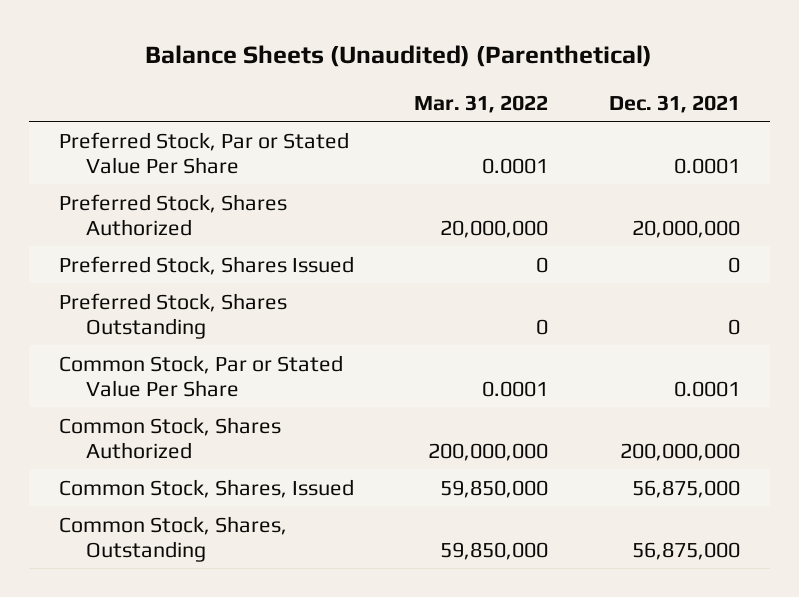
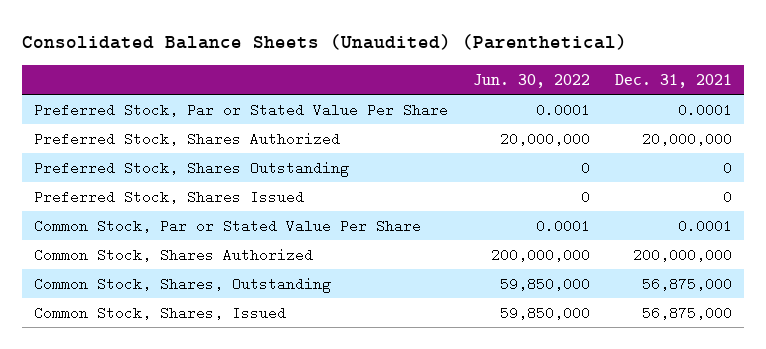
[145,44,653,67] Balance Sheets (Unaudited) (Parenthetical) -> [21,34,627,51] Consolidated Balance Sheets (Unaudited) (Parenthetical)
[414,94,549,113] Mar. 31, 2022 -> none
none -> [472,73,590,88] Jun. 30, 2022
[59,255,355,275] Preferred Stock, Shares Issued -> [34,189,305,204] Preferred Stock, Shares Issued
[59,478,355,498] Common Stock, Shares, Issued -> [34,305,287,320] Common Stock, Shares, Issued

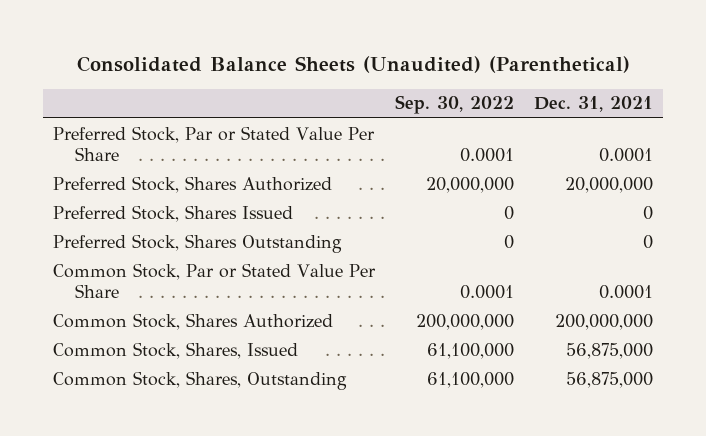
[472,73,590,88] Jun. 30, 2022 -> none
none -> [394,95,514,115] Sep. 30, 2022
[34,160,350,177] Preferred Stock, Shares Outstanding -> [52,233,342,253] Preferred Stock, Shares Outstanding
[34,276,332,293] Common Stock, Shares, Outstanding -> [52,370,347,390] Common Stock, Shares, Outstanding

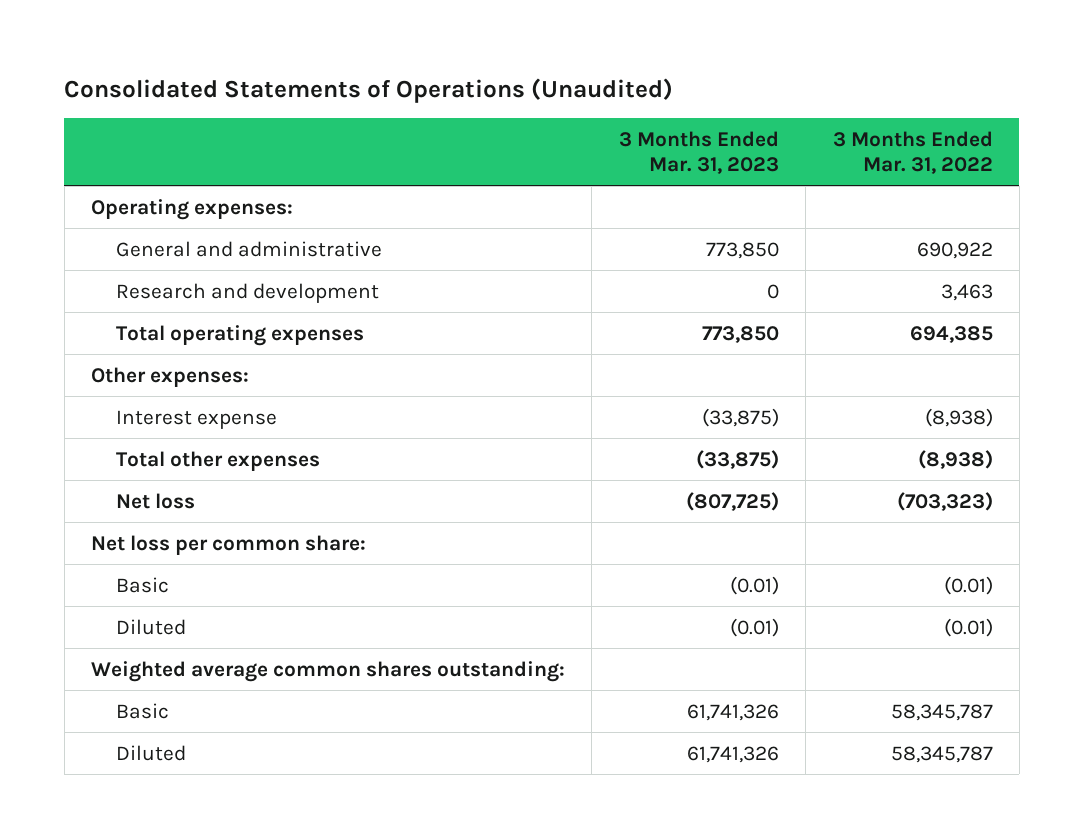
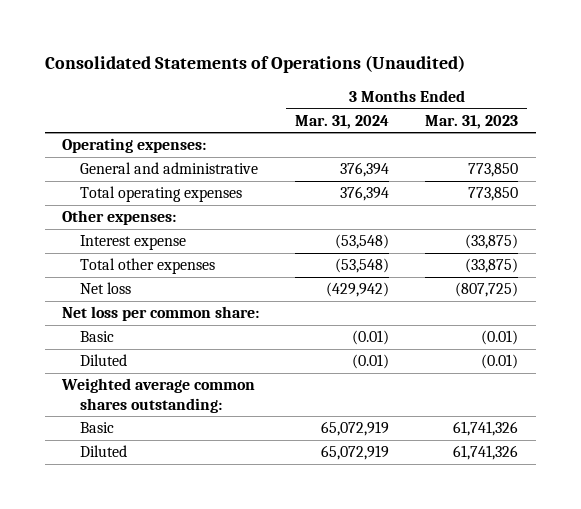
[832,130,993,175] 3 Months Ended Mar. 31, 2022 -> none
none -> [295,114,390,129] Mar. 31, 2024
[116,282,380,303] Research and development -> none

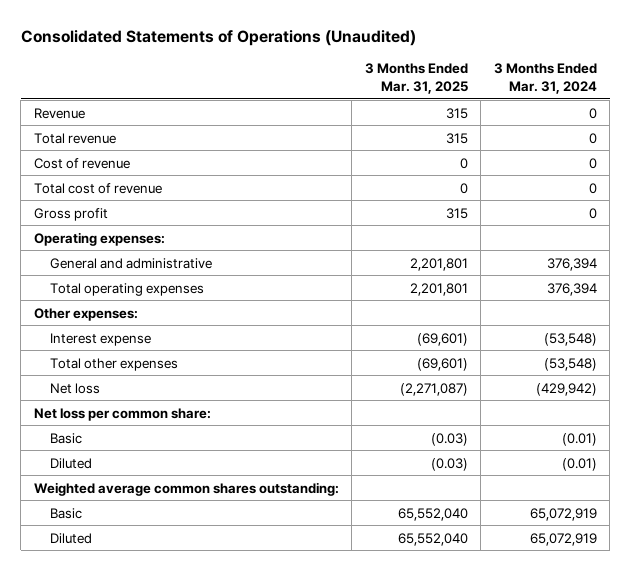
[425,114,519,129] Mar. 31, 2023 -> none
none -> [364,63,468,95] 3 Months Ended Mar. 31, 2025
none -> [33,107,85,119] Revenue
none -> [33,132,116,144] Total revenue
none -> [33,157,130,169] Cost of revenue
none -> [33,182,162,194] Total cost of revenue
none -> [33,207,108,221] Gross profit

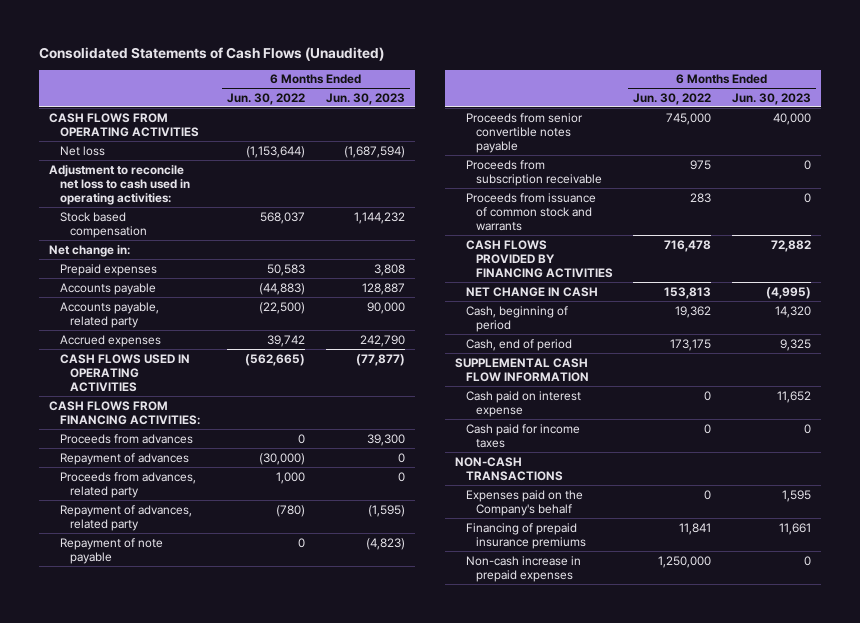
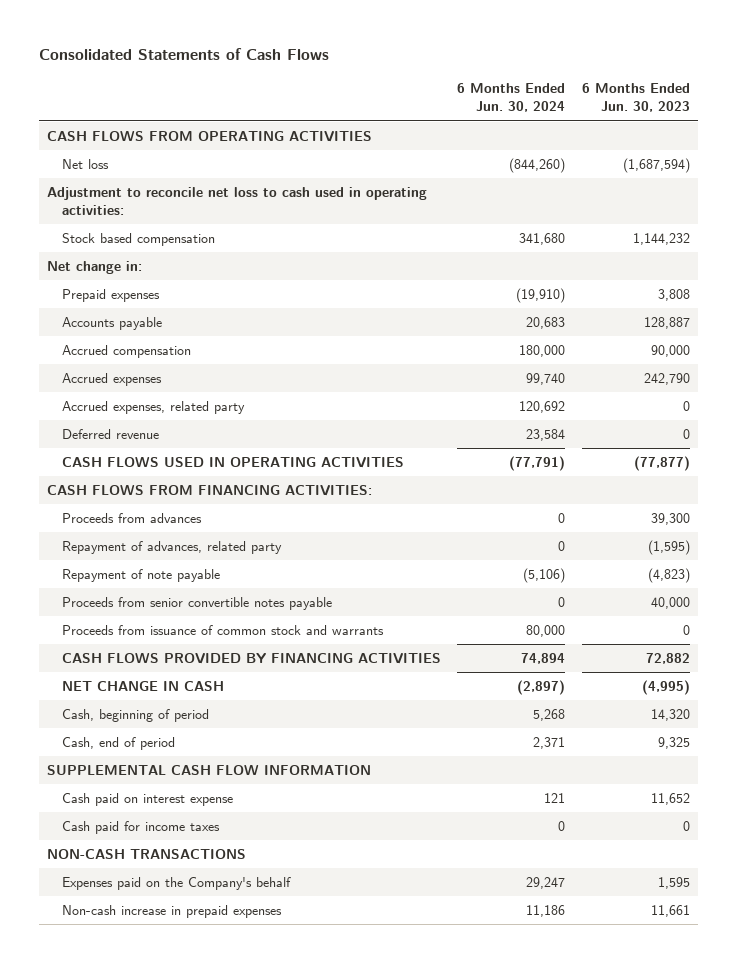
[38,46,384,61] Consolidated Statements of Cash Flows (Unaudited) -> [38,48,329,61] Consolidated Statements of Cash Flows
[227,92,306,105] Jun. 30, 2022 -> none
none -> [457,83,566,113] 6 Months Ended Jun. 30, 2024
[59,301,159,328] Accounts payable, related party -> none
none -> [61,345,191,359] Accrued compensation
none -> [61,401,245,415] Accrued expenses, related party
none -> [61,429,159,440] Deferred revenue
[59,452,189,465] Repayment of advances -> none
[59,471,196,498] Proceeds from advances, related party -> none
[465,159,602,186] Proceeds from subscription receivable -> none
[465,522,586,549] Financing of prepaid insurance premiums -> none
[803,555,811,566] 0 -> [650,905,690,918] 11,661

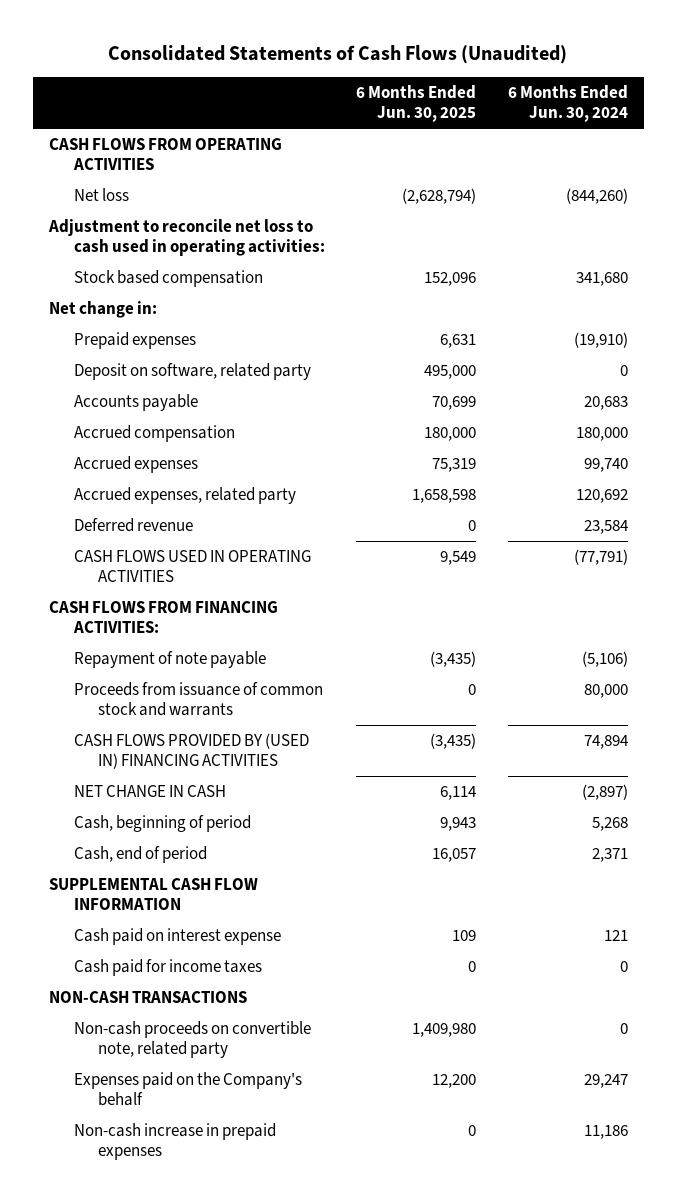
[38,48,329,61] Consolidated Statements of Cash Flows -> [108,44,568,64] Consolidated Statements of Cash Flows (Unaudited)
[581,83,690,113] 6 Months Ended Jun. 30, 2023 -> none
none -> [356,85,477,123] 6 Months Ended Jun. 30, 2025
none -> [73,362,311,380] Deposit on software, related party
[61,513,202,524] Proceeds from advances -> none
[61,541,282,555] Repayment of advances, related party -> none
[61,597,332,611] Proceeds from senior convertible notes payable -> none
[61,653,441,665] CASH FLOWS PROVIDED BY FINANCING ACTIVITIES -> [73,732,309,770] CASH FLOWS PROVIDED BY (USED IN) FINANCING ACTIVITIES
none -> [73,1020,311,1059] Non-cash proceeds on convertible note, related party

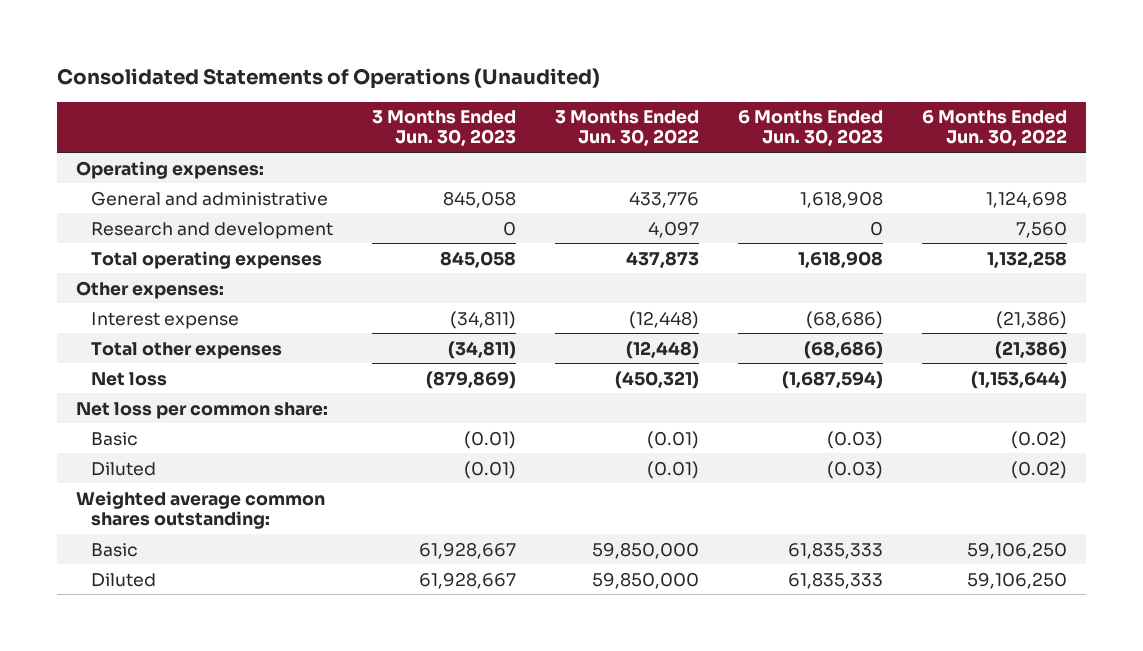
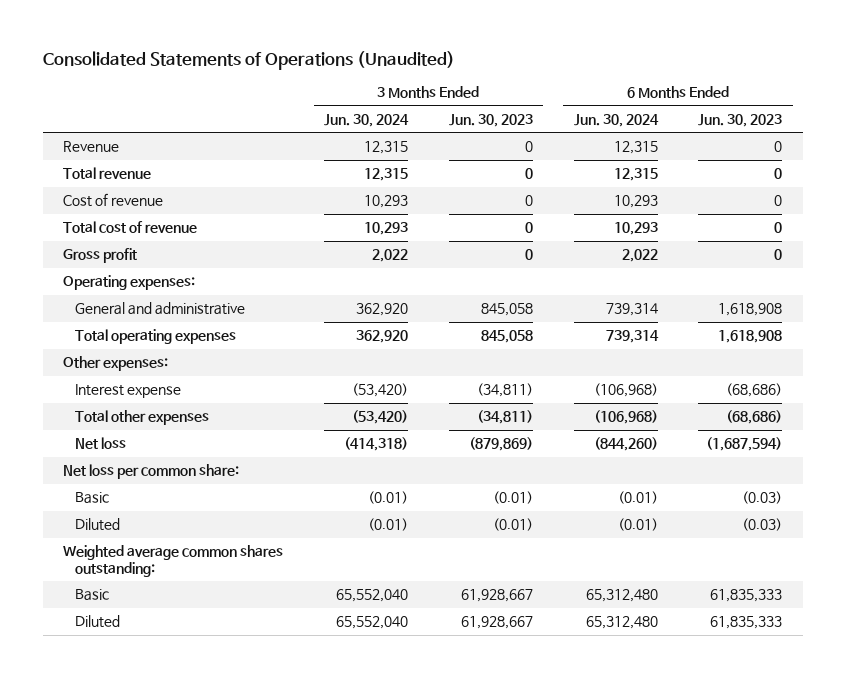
[554,110,699,147] 3 Months Ended Jun. 30, 2022 -> none
[921,110,1067,147] 6 Months Ended Jun. 30, 2022 -> none
none -> [323,113,409,127] Jun. 30, 2024
none -> [573,113,659,127] Jun. 30, 2024
none -> [62,141,119,153] Revenue
none -> [62,167,151,180] Total revenue
none -> [62,193,163,208] Cost of revenue
none -> [62,221,197,234] Total cost of revenue
none -> [62,248,137,264] Gross profit
[91,221,334,239] Research and development -> none

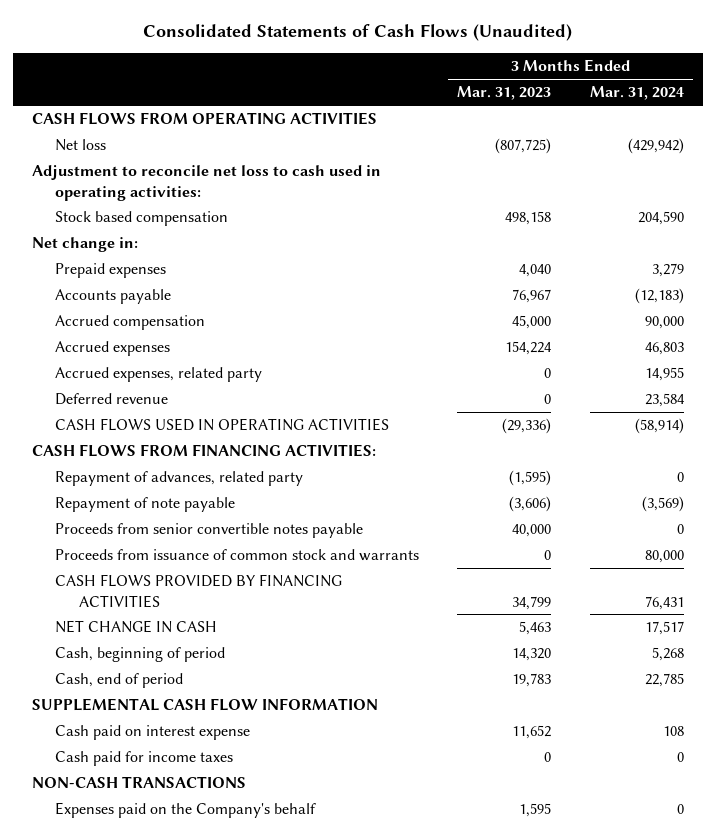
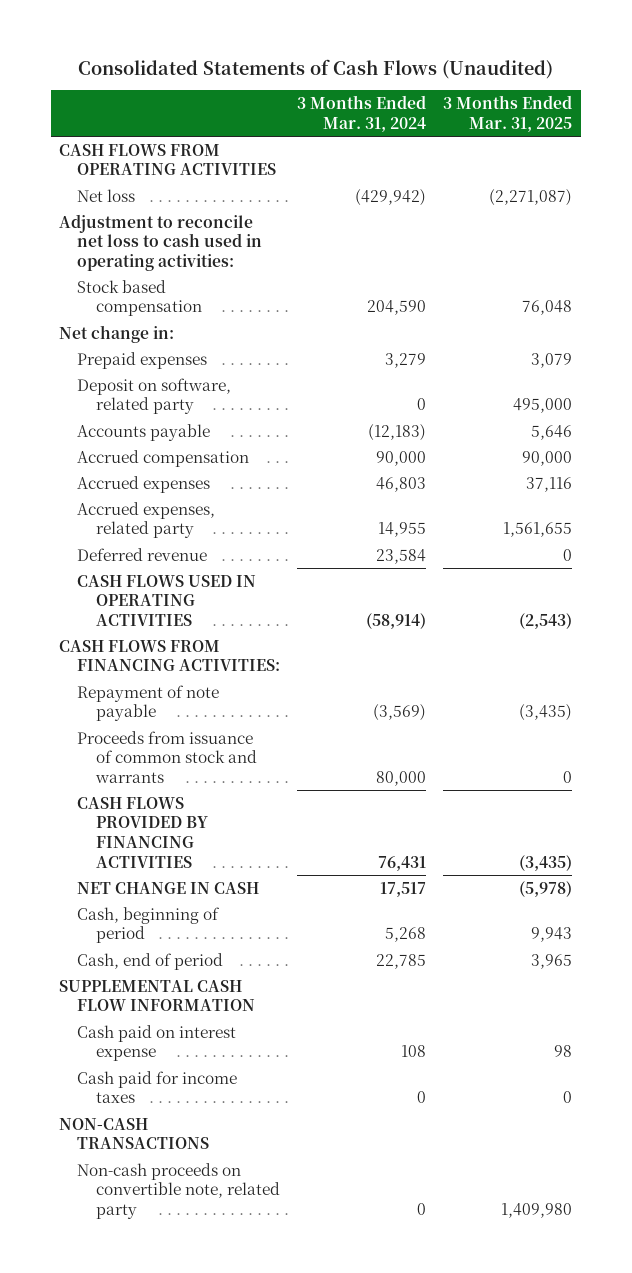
[457,86,552,101] Mar. 31, 2023 -> none
none -> [443,94,573,132] 3 Months Ended Mar. 31, 2025
none -> [77,377,232,415] Deposit on software, related party
[55,471,304,487] Repayment of advances, related party -> none
[55,523,364,539] Proceeds from senior convertible notes payable -> none
[55,802,317,819] Expenses paid on the Company's behalf -> none
none -> [77,1162,280,1220] Non-cash proceeds on convertible note, related party

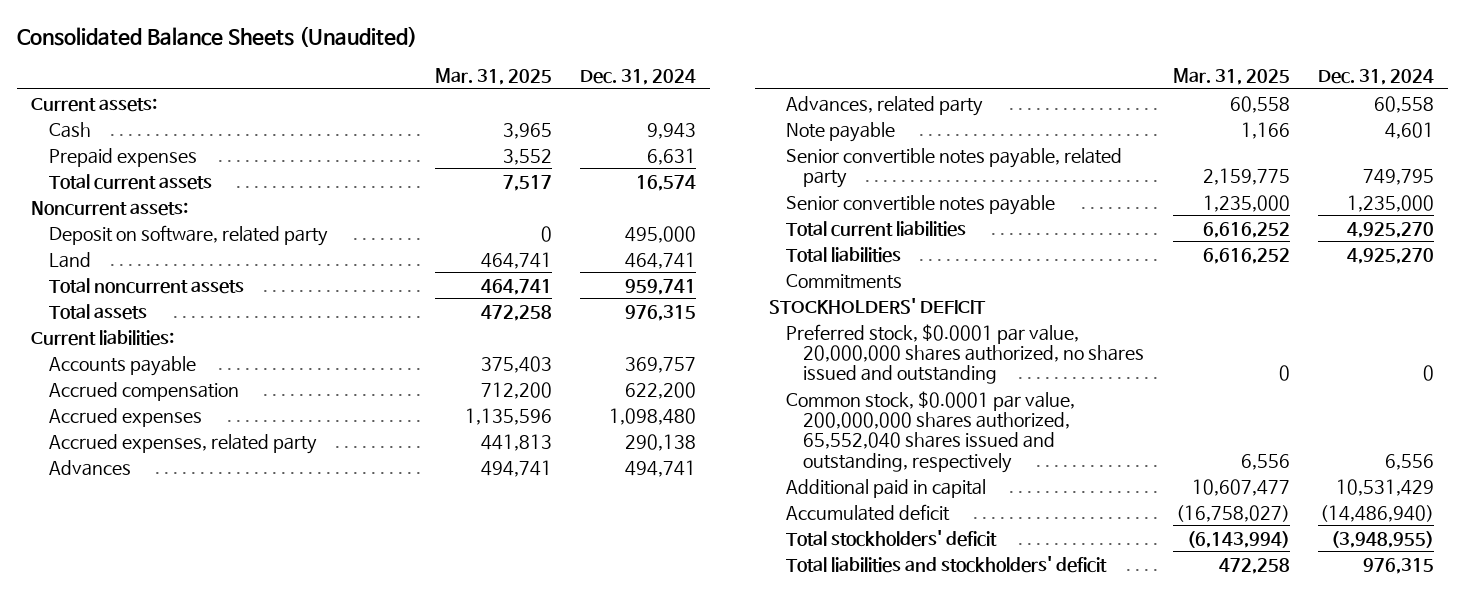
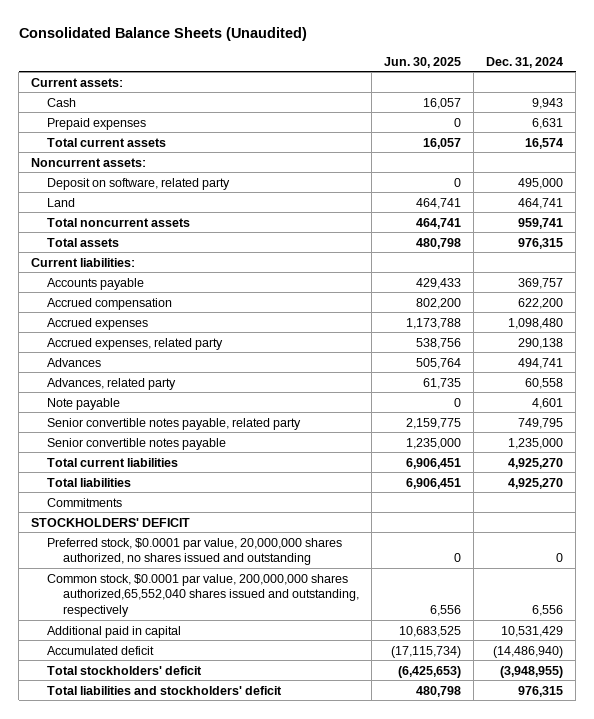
[435,67,553,85] Mar. 31, 2025 -> none
none -> [383,56,461,68] Jun. 30, 2025
[785,390,1075,473] Common stock, $0.0001 par value, 200,000,000 shares authorized, 65,552,040 shares issued and outstanding, respectively -> [46,573,359,618] Common stock, $0.0001 par value, 200,000,000 shares authorized,65,552,040 shares issued and outstanding, respectively

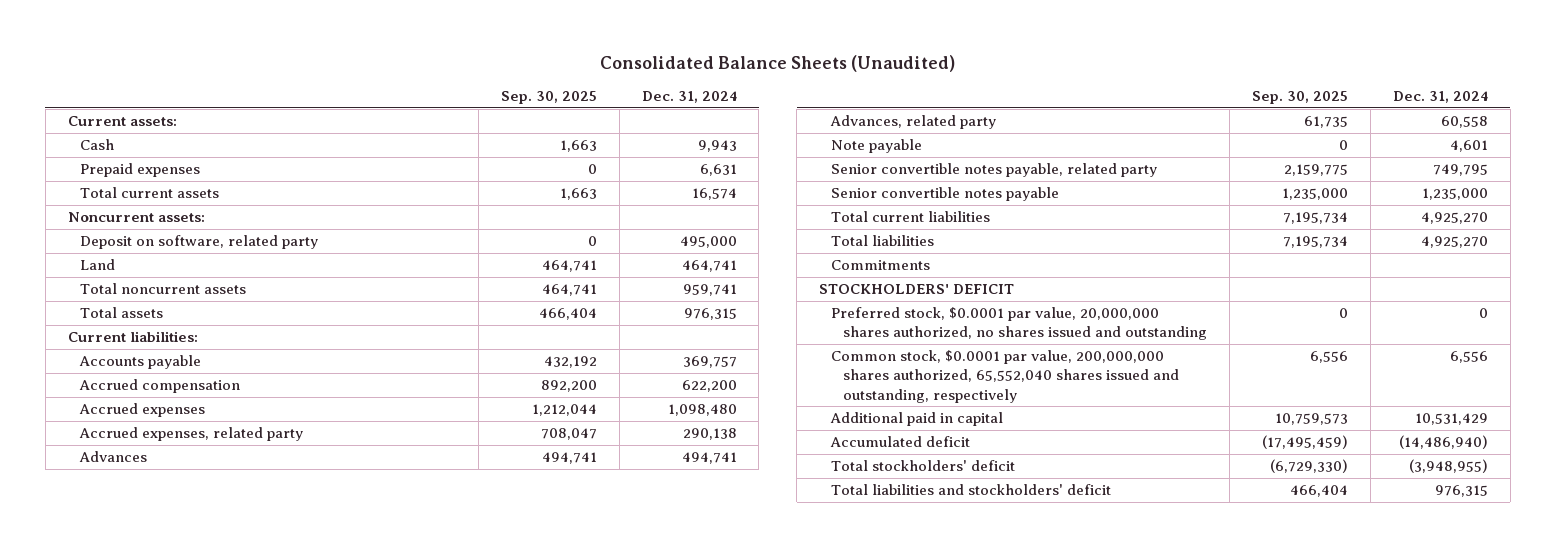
[383,56,461,68] Jun. 30, 2025 -> none
none -> [500,90,597,104] Sep. 30, 2025
[46,573,359,618] Common stock, $0.0001 par value, 200,000,000 shares authorized,65,552,040 shares issued and outstanding, respectively -> [831,350,1180,403] Common stock, $0.0001 par value, 200,000,000 shares authorized, 65,552,040 shares issued and outstanding, respectively

